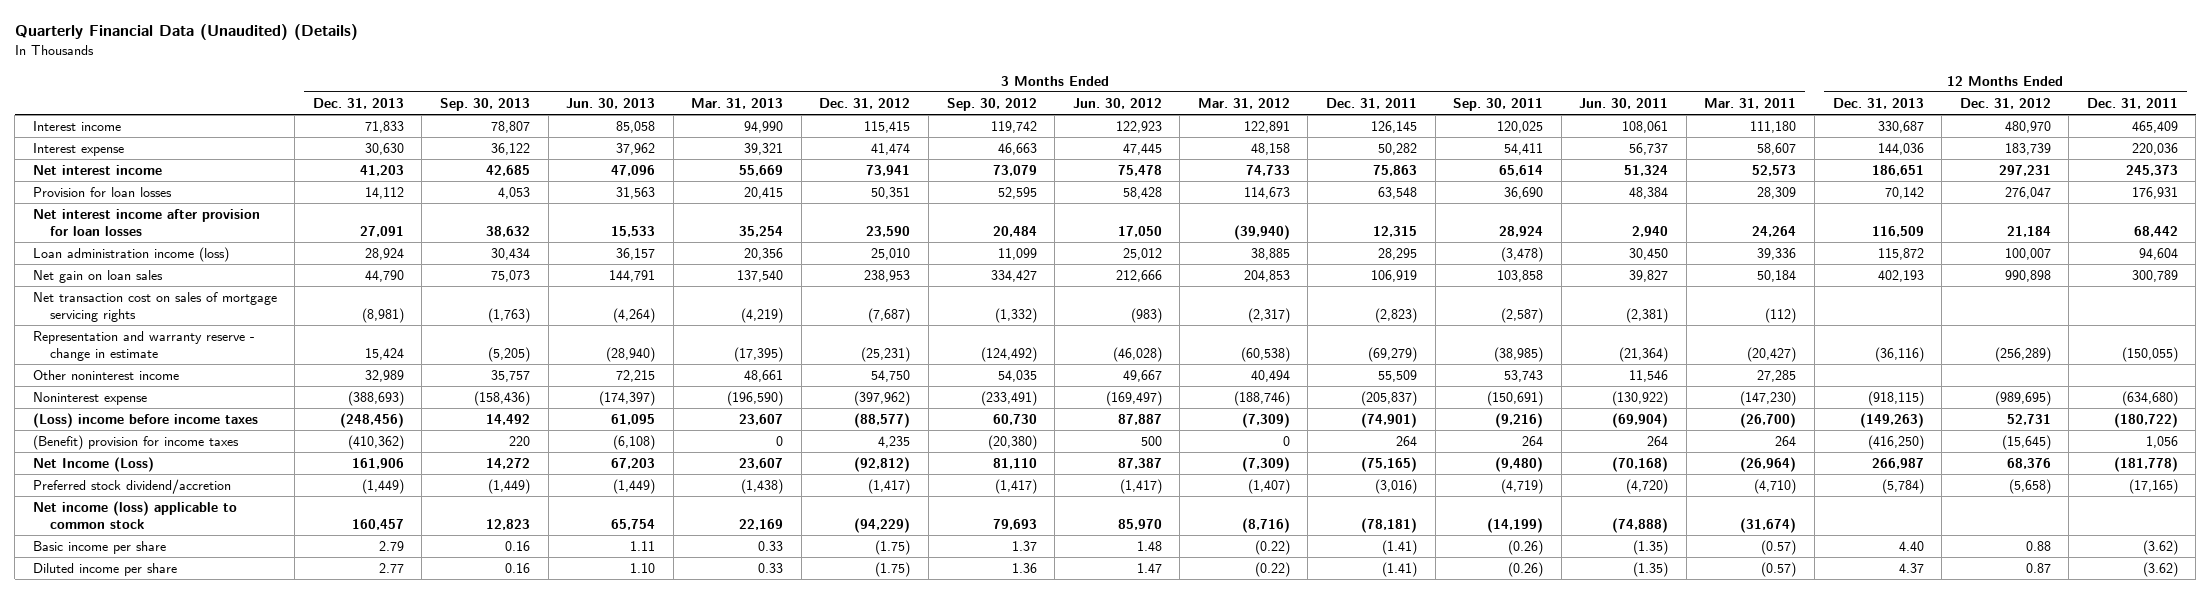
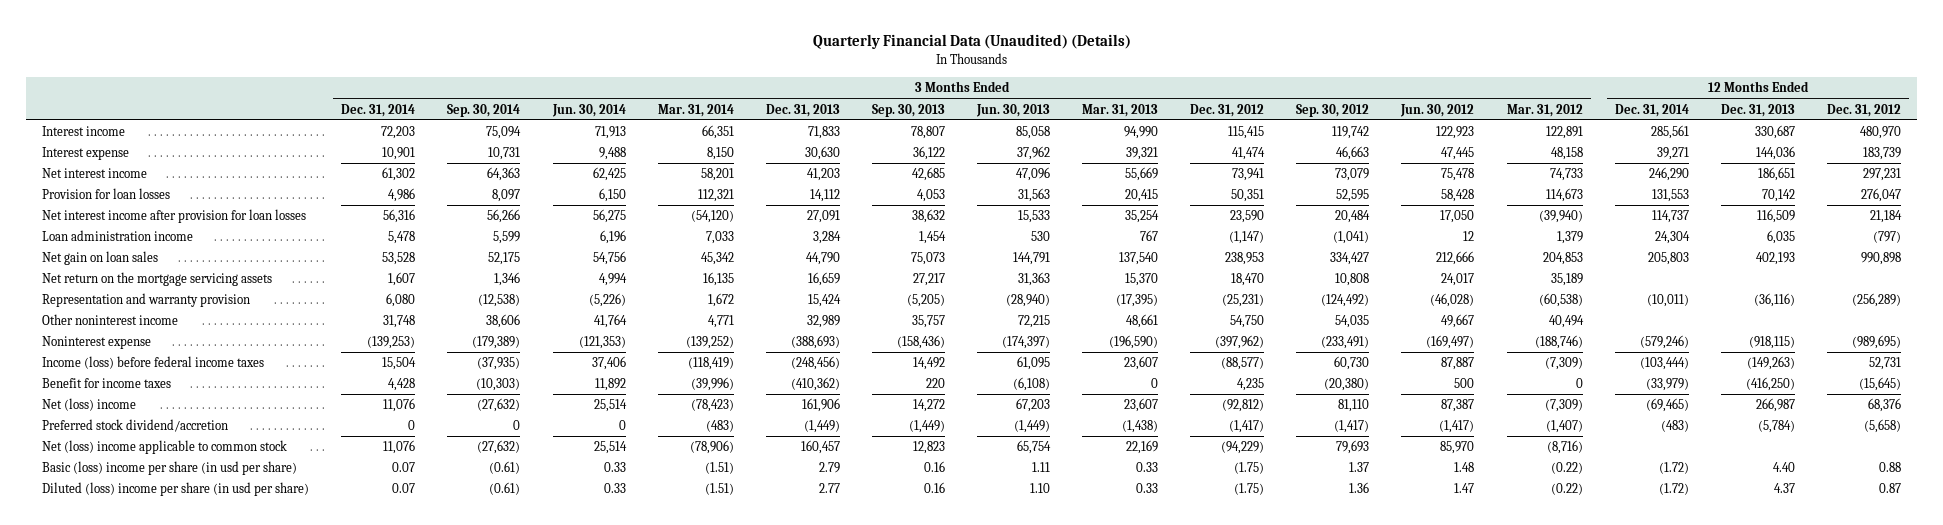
[1325,97,1417,109] Dec. 31, 2011 -> none
[1453,97,1544,111] Sep. 30, 2011 -> none
[1579,97,1669,109] Jun. 30, 2011 -> none
[1704,97,1797,109] Mar. 31, 2011 -> none
[2086,97,2178,109] Dec. 31, 2011 -> none
none -> [341,103,416,117] Dec. 31, 2014
none -> [447,103,521,117] Sep. 30, 2014
none -> [551,103,626,117] Jun. 30, 2014
none -> [657,103,734,117] Mar. 31, 2014
none -> [1614,103,1689,117] Dec. 31, 2014
[32,247,229,263] Loan administration income (loss) -> [42,230,194,242] Loan administration income
[364,248,404,261] 28,924 -> [812,231,841,245] 3,284
[490,248,530,261] 30,434 -> [918,231,946,245] 1,454
[616,248,656,261] 36,157 -> [1030,231,1050,242] 530
[744,248,784,261] 20,356 -> [1140,230,1159,242] 767
[871,248,911,261] 25,010 -> [1229,231,1265,245] (1,147)
[997,248,1037,261] 11,099 -> [1333,231,1370,245] (1,041)
[1122,248,1162,261] 25,012 -> [1463,231,1475,242] 12
[1250,248,1290,261] 38,885 -> [1556,231,1583,245] 1,379
[1877,248,1924,261] 115,872 -> [1766,230,1795,245] 6,035
[2004,248,2051,261] 100,007 -> [1872,231,1901,244] (797)
[32,292,277,322] Net transaction cost on sales of mortgage servicing rights -> [42,272,273,287] Net return on the mortgage servicing assets
[361,307,404,323] (8,981) -> [807,272,840,287] 16,659
[487,307,530,323] (1,763) -> [912,273,945,287] 27,217
[613,307,656,323] (4,264) -> [1017,272,1050,287] 31,363
[741,307,784,323] (4,219) -> [1125,273,1159,287] 15,370
[868,307,911,323] (7,687) -> [1231,273,1265,287] 18,470
[994,307,1037,323] (1,332) -> [1335,273,1370,287] 10,808
[1130,307,1162,323] (983) -> [1441,273,1475,287] 24,017
[1247,307,1290,323] (2,317) -> [1550,273,1583,287] 35,189
[32,331,255,361] Representation and warranty reserve - change in estimate -> [42,293,251,308] Representation and warranty provision
[32,413,258,429] (Loss) income before income taxes -> [42,356,265,370] Income (loss) before federal income taxes
[32,435,239,451] (Benefit) provision for income taxes -> [42,378,172,389] Benefit for income taxes
[32,457,154,473] Net Income (Loss) -> [42,398,137,412] Net (loss) income
[32,501,237,529] Net income (loss) applicable to common stock -> [42,440,288,455] Net (loss) income applicable to common stock
[32,541,166,555] Basic income per share -> [42,461,298,476] Basic (loss) income per share (in usd per share)
[32,563,177,577] Diluted income per share -> [42,482,310,497] Diluted (loss) income per share (in usd per share)

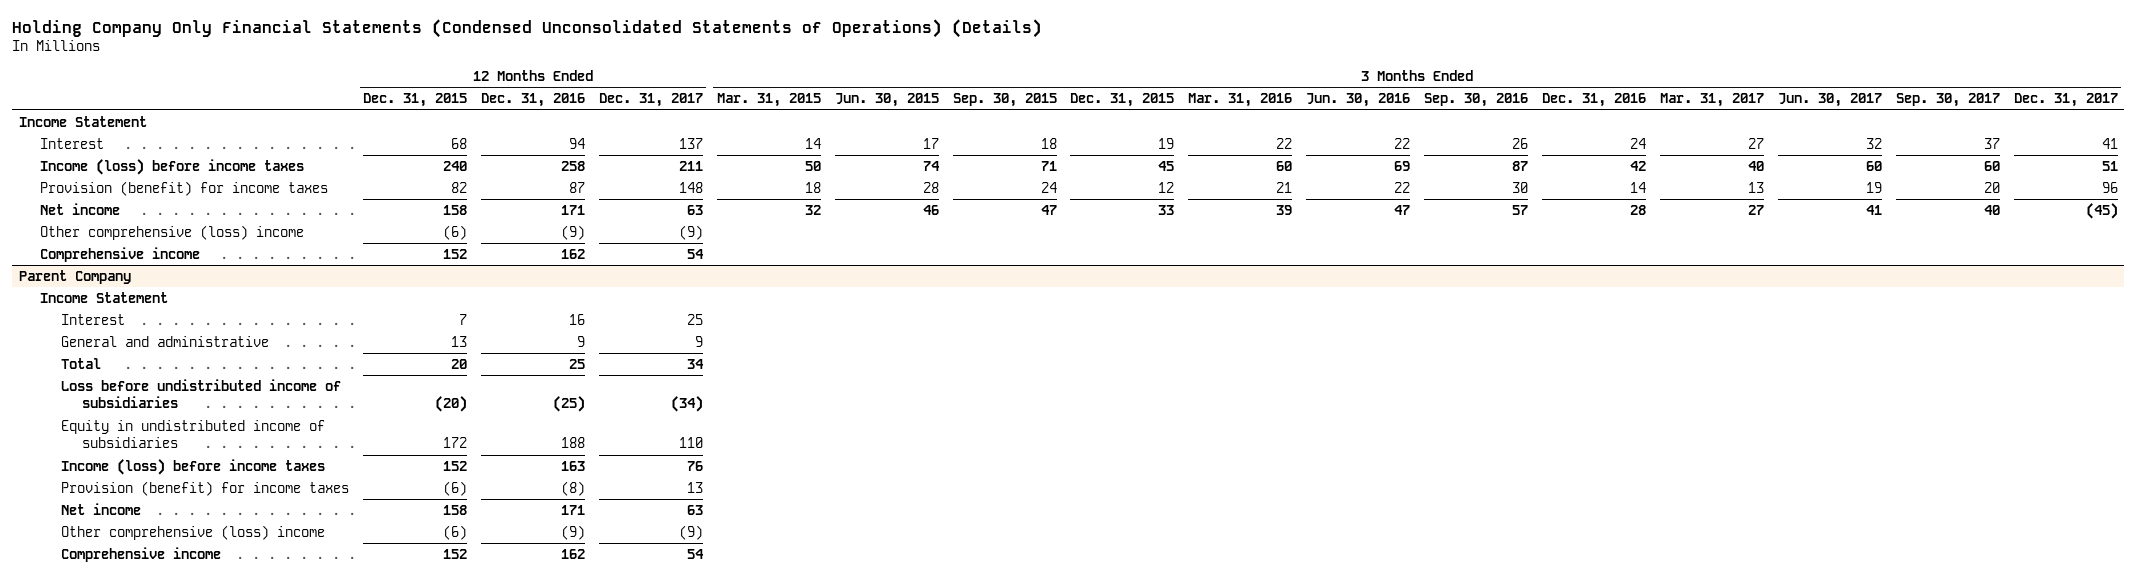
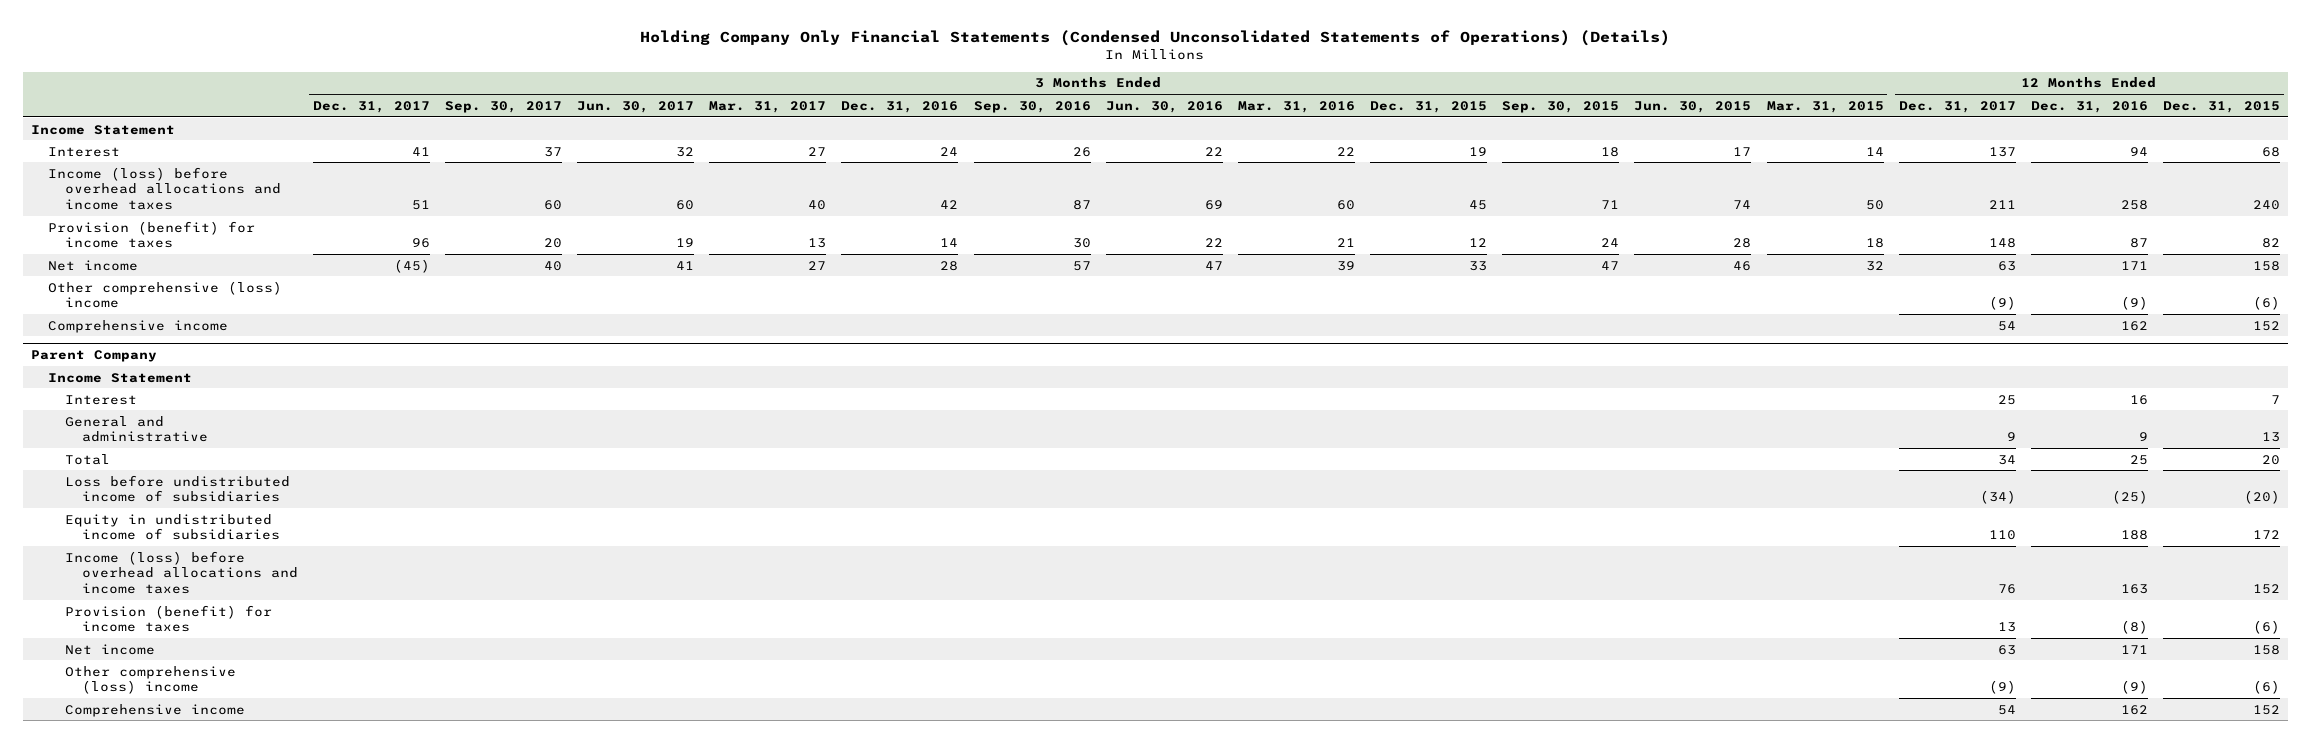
[39,158,304,175] Income (loss) before income taxes -> [47,166,281,211] Income (loss) before overhead allocations and income taxes
[61,458,326,475] Income (loss) before income taxes -> [64,550,298,595] Income (loss) before overhead allocations and income taxes

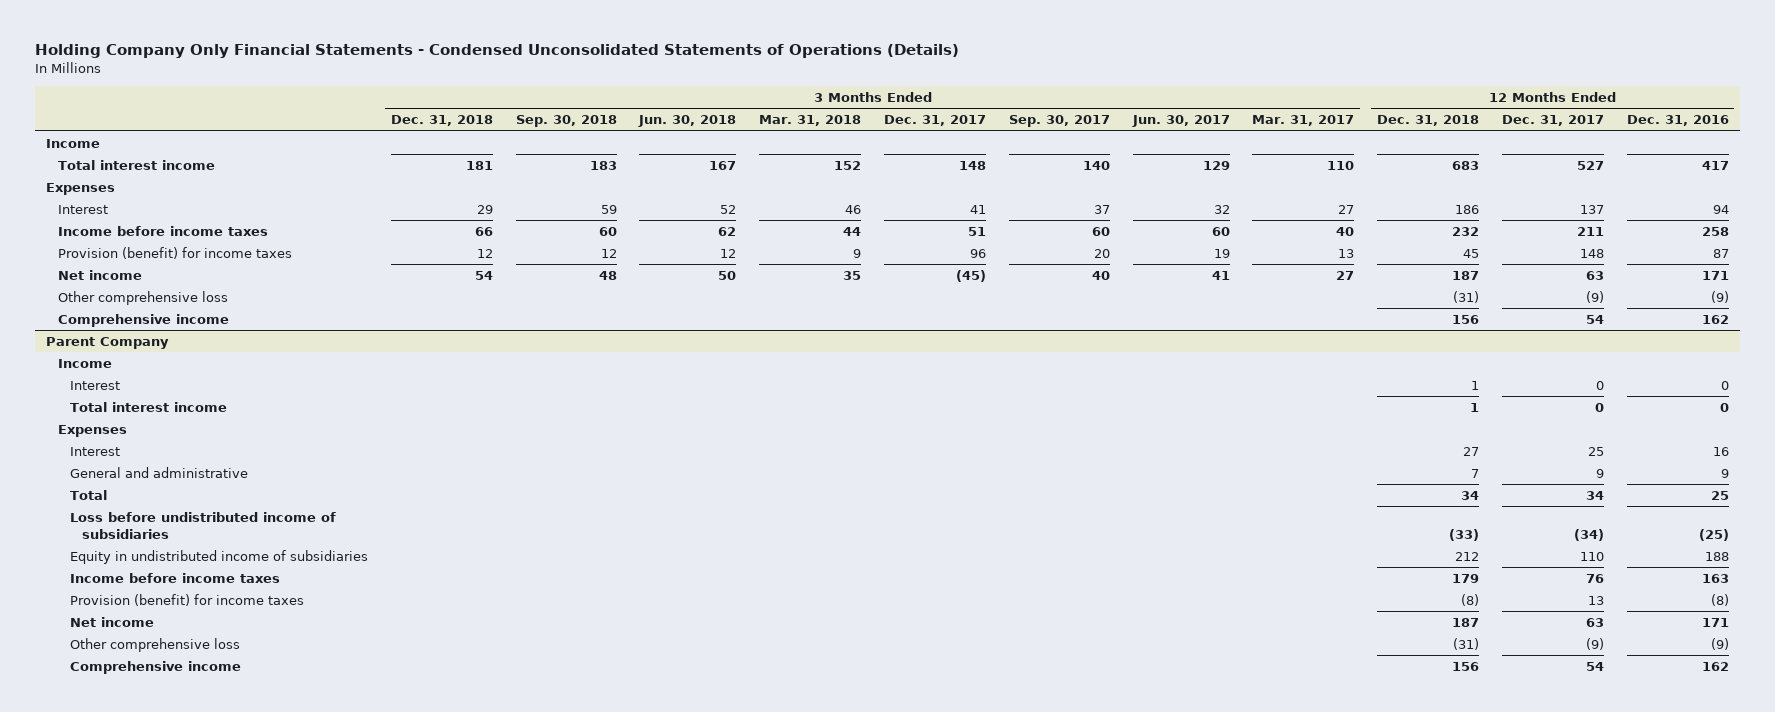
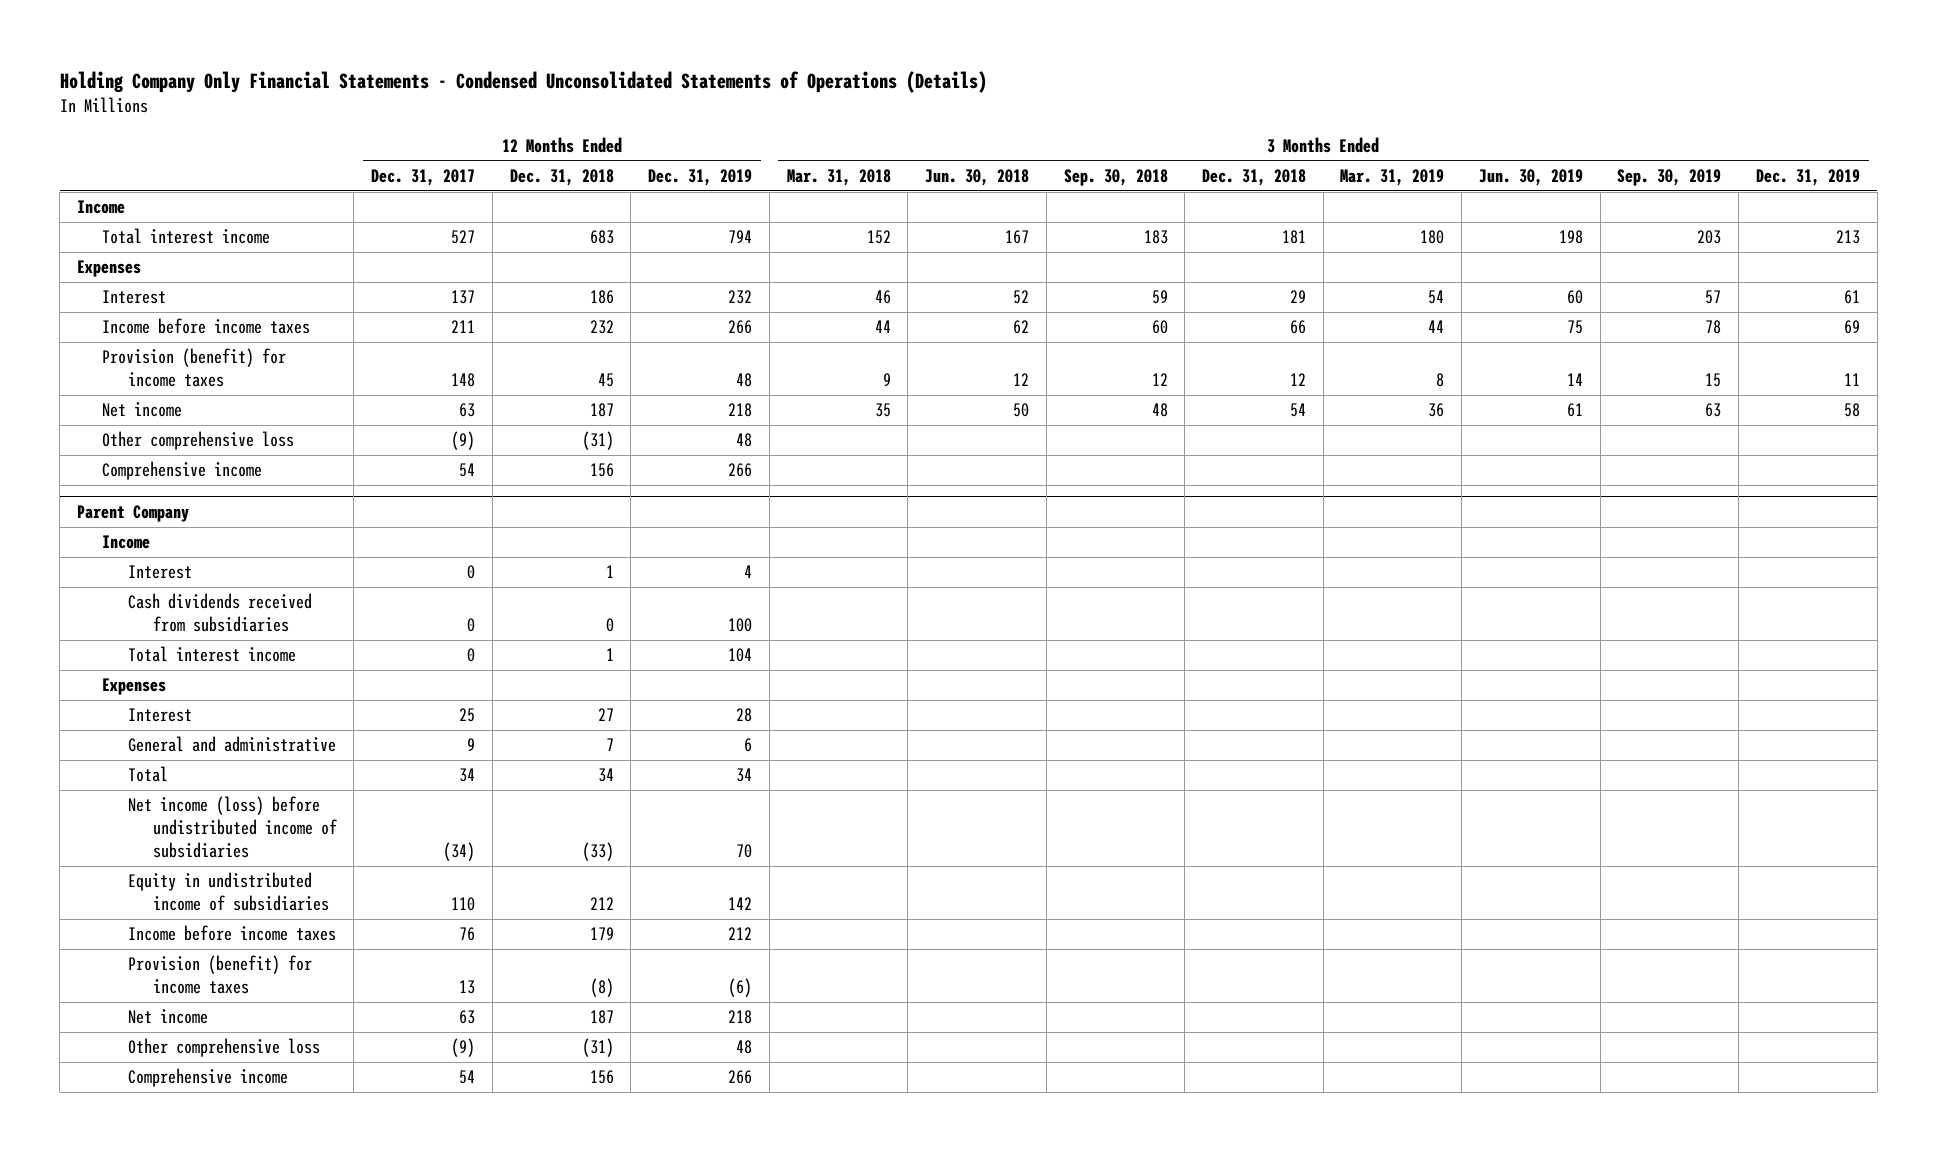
[883,115,986,127] Dec. 31, 2017 -> none
[1008,115,1110,128] Sep. 30, 2017 -> none
[1131,115,1230,128] Jun. 30, 2017 -> none
[1252,115,1355,127] Mar. 31, 2017 -> none
[1626,115,1729,127] Dec. 31, 2016 -> none
none -> [648,168,753,186] Dec. 31, 2019
none -> [1340,168,1445,186] Mar. 31, 2019
none -> [1478,168,1583,186] Jun. 30, 2019
none -> [1617,168,1722,186] Sep. 30, 2019
none -> [1755,168,1860,186] Dec. 31, 2019
none -> [127,593,312,633] Cash dividends received from subsidiaries
[69,511,336,539] Loss before undistributed income of subsidiaries -> [127,796,337,858] Net income (loss) before undistributed income of subsidiaries

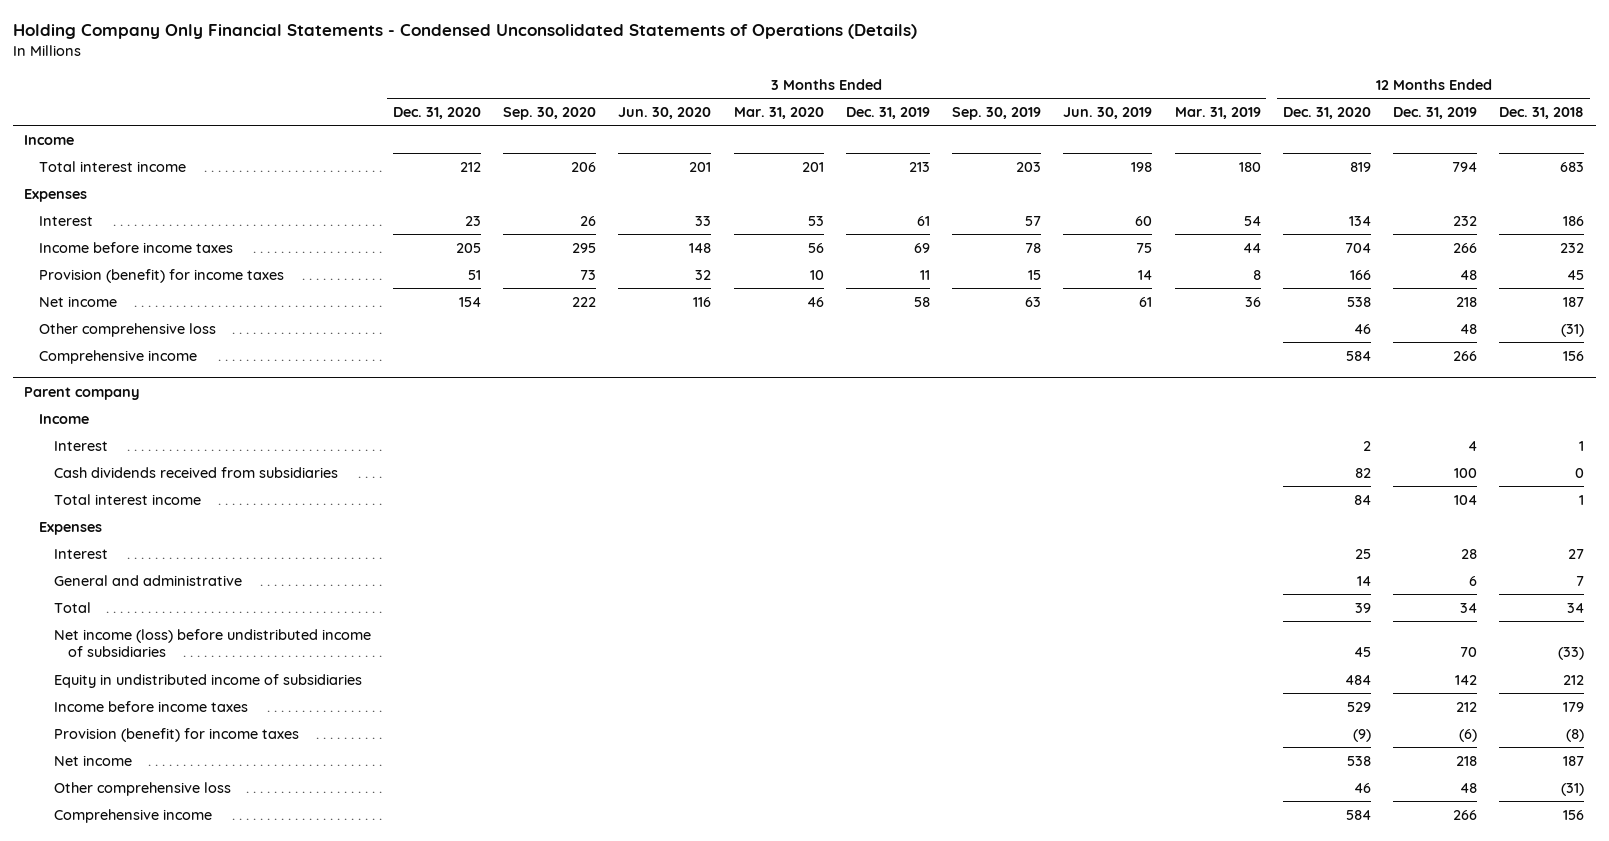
[371,168,476,186] Dec. 31, 2017 -> none
[786,168,891,186] Mar. 31, 2018 -> none
[925,168,1030,186] Jun. 30, 2018 -> none
[1063,168,1168,186] Sep. 30, 2018 -> none
[1202,168,1307,186] Dec. 31, 2018 -> none
none -> [392,106,481,119] Dec. 31, 2020
none -> [503,106,597,120] Sep. 30, 2020
none -> [618,106,712,119] Jun. 30, 2020
none -> [733,106,824,119] Mar. 31, 2020
none -> [1282,106,1371,119] Dec. 31, 2020
[77,504,190,522] Parent Company -> [24,386,141,400] Parent company

